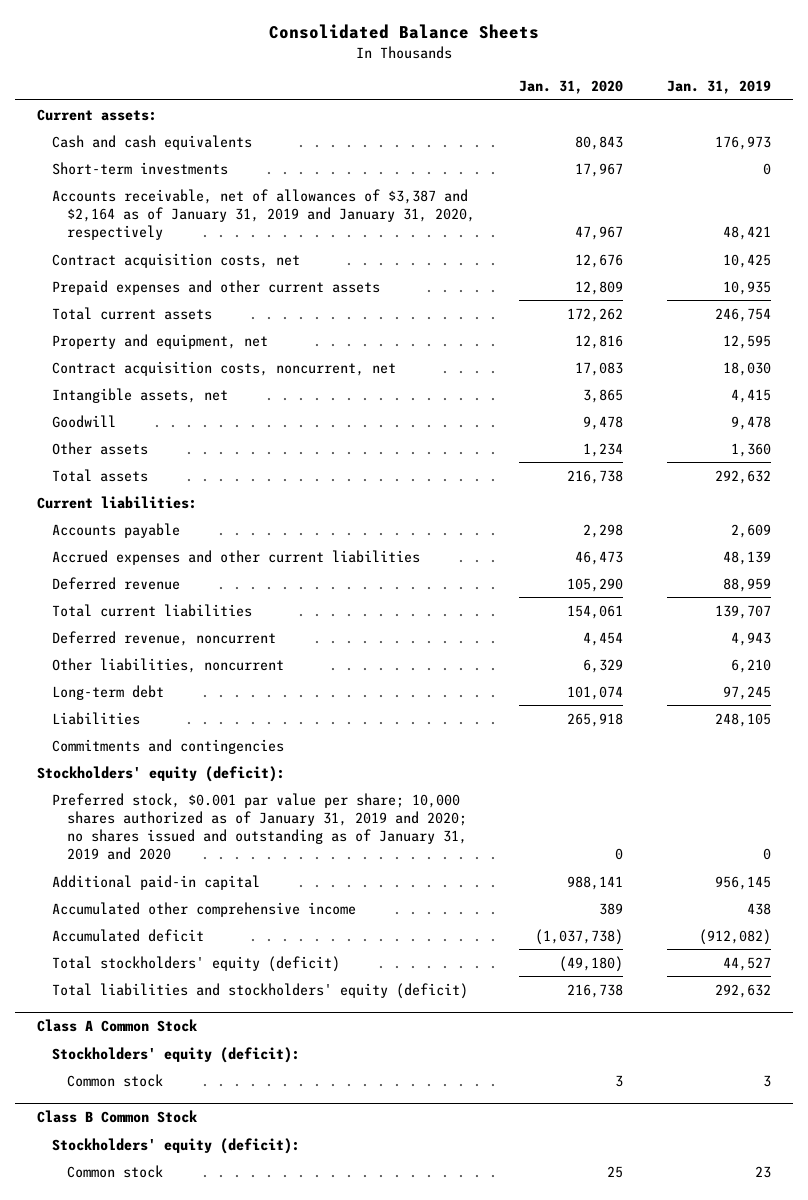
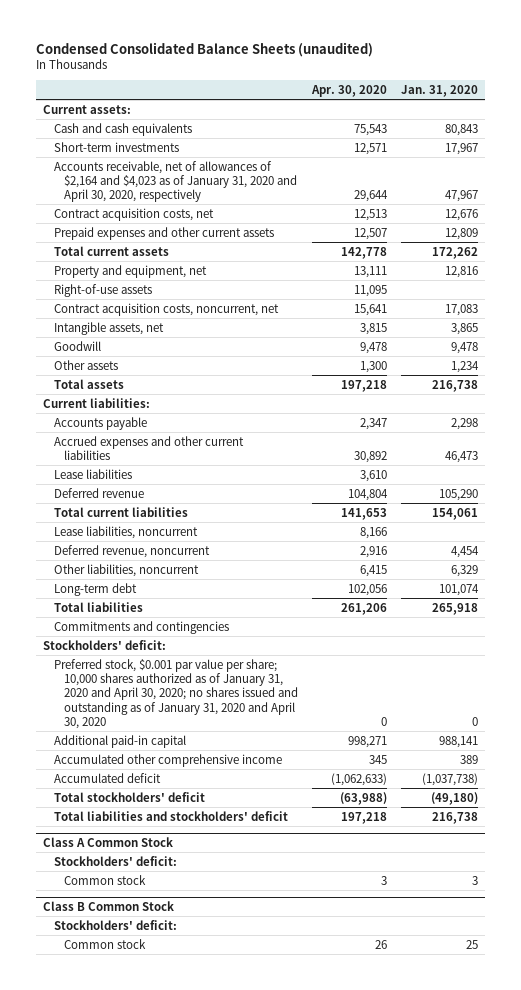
[268,23,539,39] Consolidated Balance Sheets -> [35,41,373,57] Condensed Consolidated Balance Sheets (unaudited)
[666,80,771,95] Jan. 31, 2019 -> none
none -> [311,84,388,97] Apr. 30, 2020
[52,188,476,241] Accounts receivable, net of allowances of $3,387 and $2,164 as of January 31, 2019 and January 31, 2020, respectively -> [53,160,298,203] Accounts receivable, net of allowances of $2,164 and $4,023 as of January 31, 2020 and April 30, 2020, respectively
none -> [53,283,152,297] Right-of-use assets
none -> [53,468,132,479] Lease liabilities
none -> [53,525,198,539] Lease liabilities, noncurrent
[52,711,141,725] Liabilities -> [53,601,143,612] Total liabilities
[36,765,285,782] Stockholders' equity (deficit): -> [42,639,166,650] Stockholders' deficit:
[52,792,468,861] Preferred stock, $0.001 par value per share; 10,000 shares authorized as of January 31, 2019 and 2020; no shares issued and outstanding as of January 31, 2019 and 2020 -> [53,658,299,729] Preferred stock, $0.001 par value per share; 10,000 shares authorized as of January 31, 2020 and April 30, 2020; no shares issued and outstanding as of January 31, 2020 and April 30, 2020
[52,955,341,972] Total stockholders' equity (deficit) -> [53,791,205,802] Total stockholders' deficit
[52,982,469,999] Total liabilities and stockholders' equity (deficit) -> [53,810,288,821] Total liabilities and stockholders' deficit
[52,1046,301,1063] Stockholders' equity (deficit): -> [53,855,177,866] Stockholders' deficit:
[52,1137,301,1154] Stockholders' equity (deficit): -> [53,919,177,930] Stockholders' deficit:

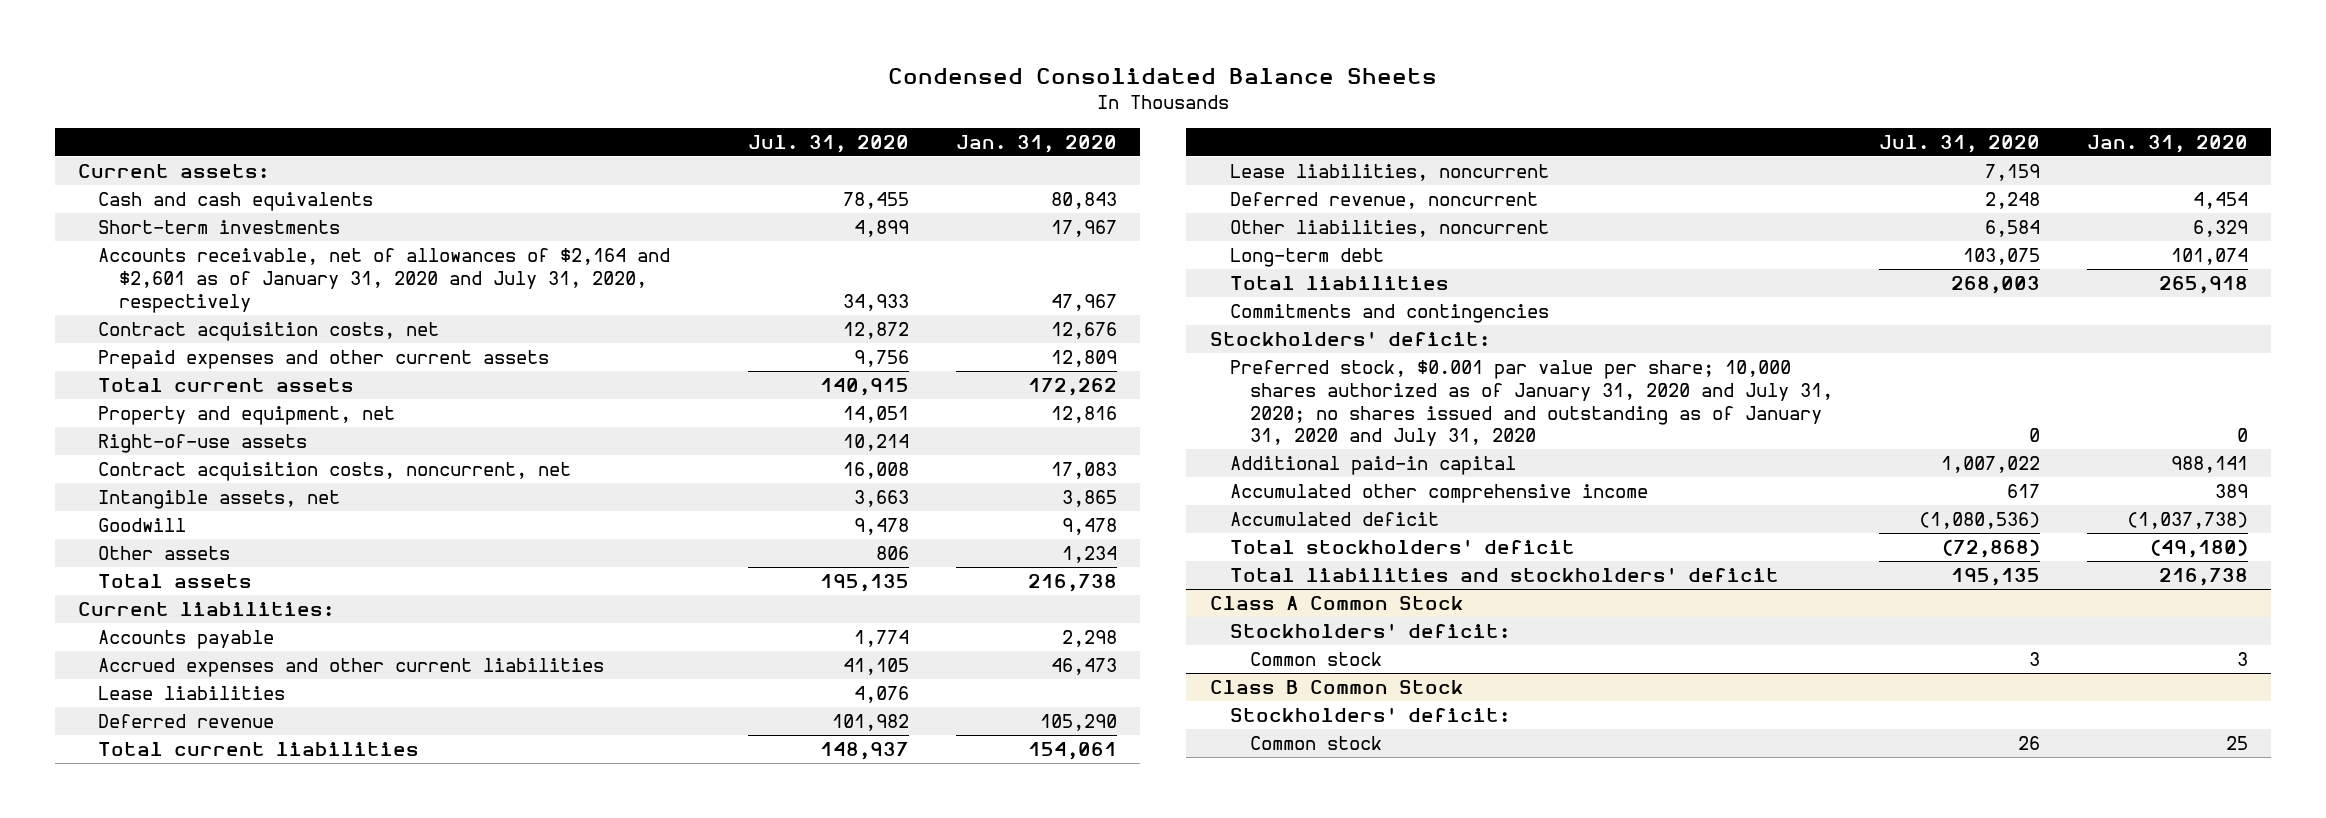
[35,41,373,57] Condensed Consolidated Balance Sheets (unaudited) -> [888,67,1438,84] Condensed Consolidated Balance Sheets
[311,84,388,97] Apr. 30, 2020 -> none
none -> [748,134,910,153] Jul. 31, 2020
[53,160,298,203] Accounts receivable, net of allowances of $2,164 and $4,023 as of January 31, 2020 and April 30, 2020, respectively -> [98,248,671,313] Accounts receivable, net of allowances of $2,164 and $2,601 as of January 31, 2020 and July 31, 2020, respectively
[53,658,299,729] Preferred stock, $0.001 par value per share; 10,000 shares authorized as of January 31, 2020 and April 30, 2020; no shares issued and outstanding as of January 31, 2020 and April 30, 2020 -> [1229,360,1833,447] Preferred stock, $0.001 par value per share; 10,000 shares authorized as of January 31, 2020 and July 31, 2020; no shares issued and outstanding as of January 31, 2020 and July 31, 2020

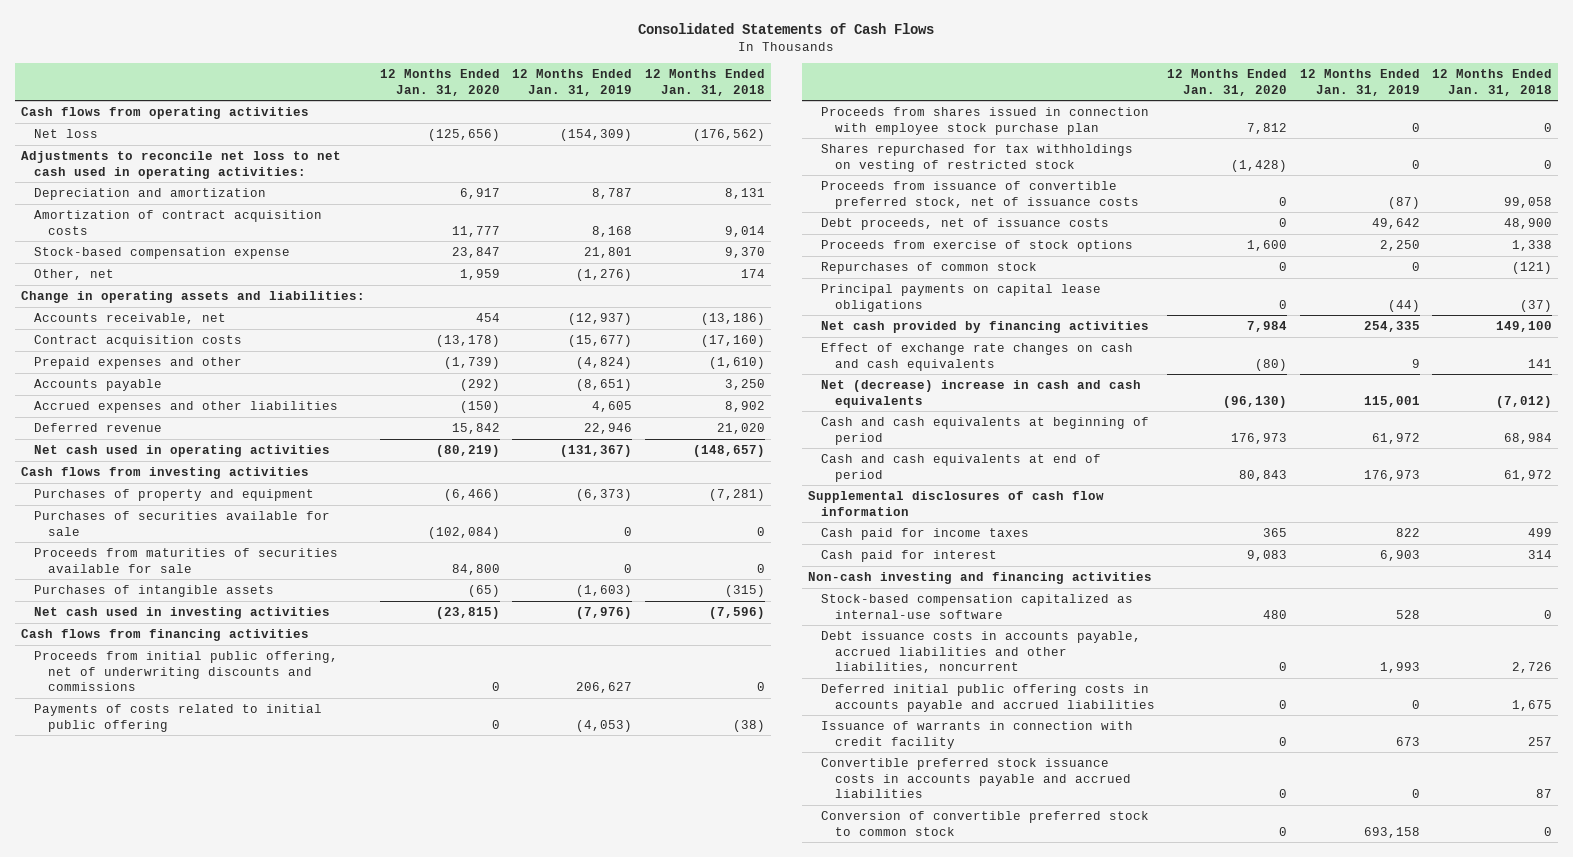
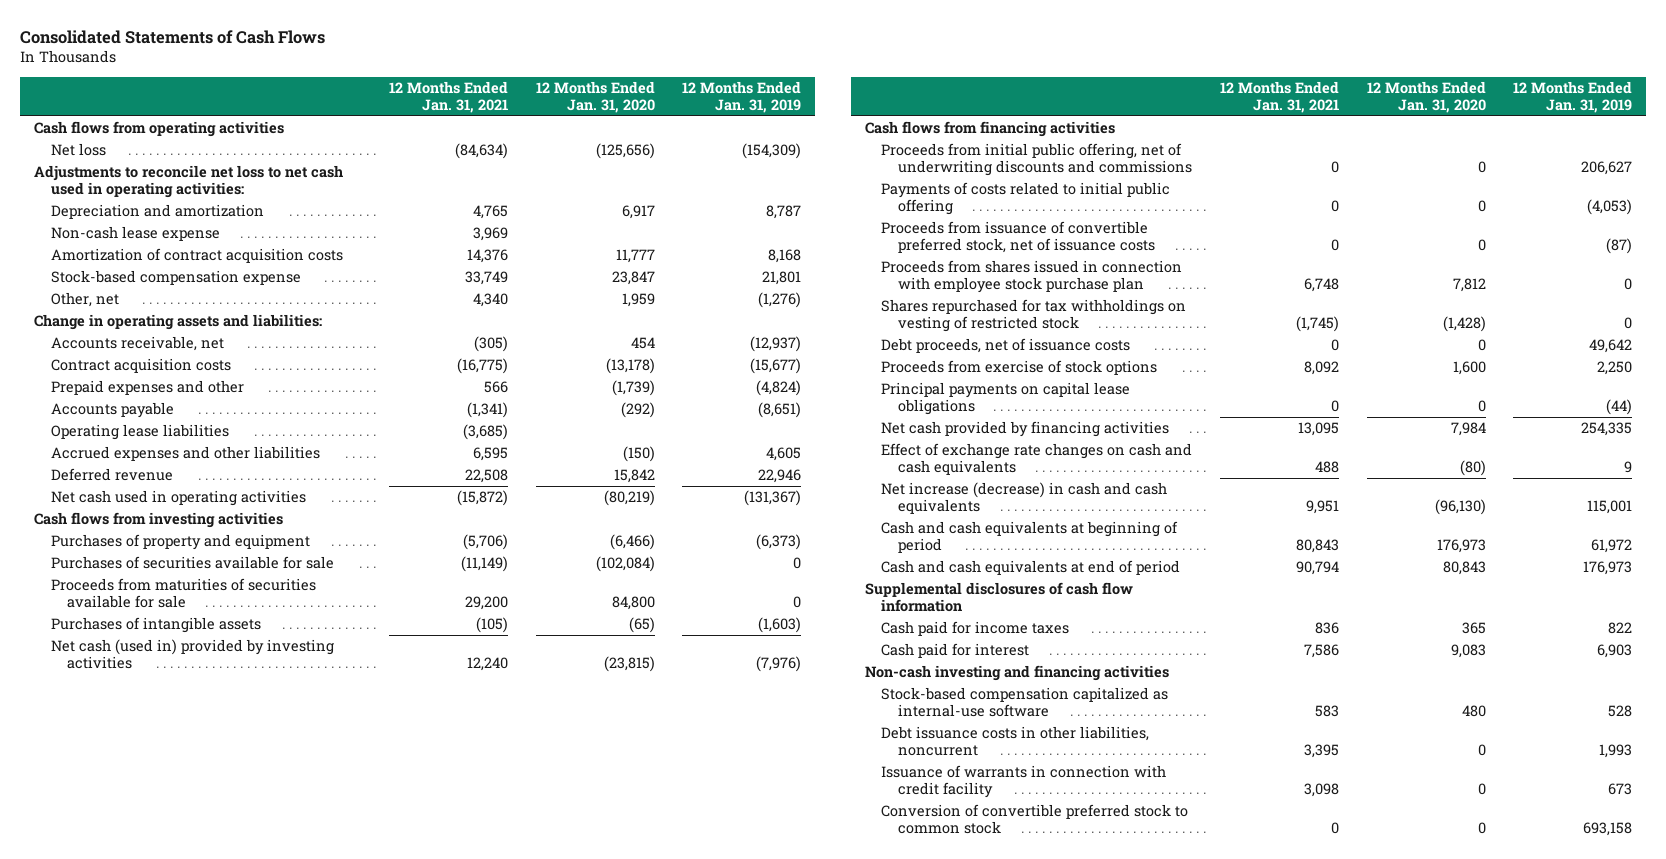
[644,68,765,96] 12 Months Ended Jan. 31, 2018 -> none
none -> [389,81,509,113] 12 Months Ended Jan. 31, 2021
none -> [50,226,220,242] Non-cash lease expense
none -> [50,424,229,441] Operating lease liabilities
[34,606,331,619] Net cash used in investing activities -> [50,639,334,669] Net cash (used in) provided by investing activities
[821,180,1139,209] Proceeds from issuance of convertible preferred stock, net of issuance costs -> [881,221,1156,253] Proceeds from issuance of convertible preferred stock, net of issuance costs
[821,261,1038,274] Repurchases of common stock -> none
[821,379,1142,408] Net (decrease) increase in cash and cash equivalents -> [881,482,1168,514] Net increase (decrease) in cash and cash equivalents
[821,683,1155,712] Deferred initial public offering costs in accounts payable and accrued liabilities -> none
[821,630,1142,674] Debt issuance costs in accounts payable, accrued liabilities and other liabilities, noncurrent -> [881,726,1150,756] Debt issuance costs in other liabilities, noncurrent
[821,757,1131,799] Convertible preferred stock issuance costs in accounts payable and accrued liabilities -> none

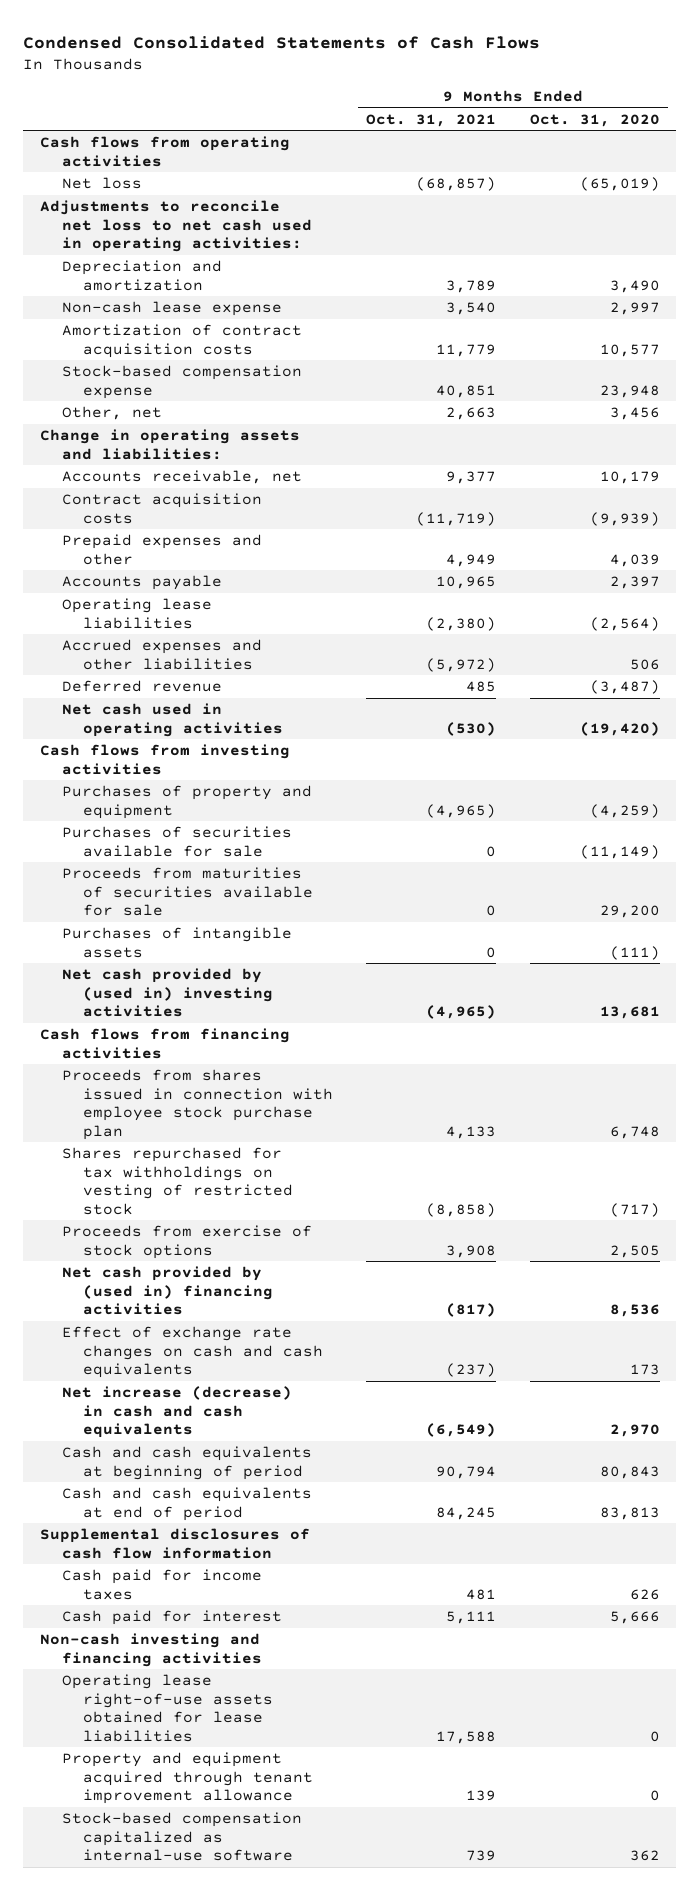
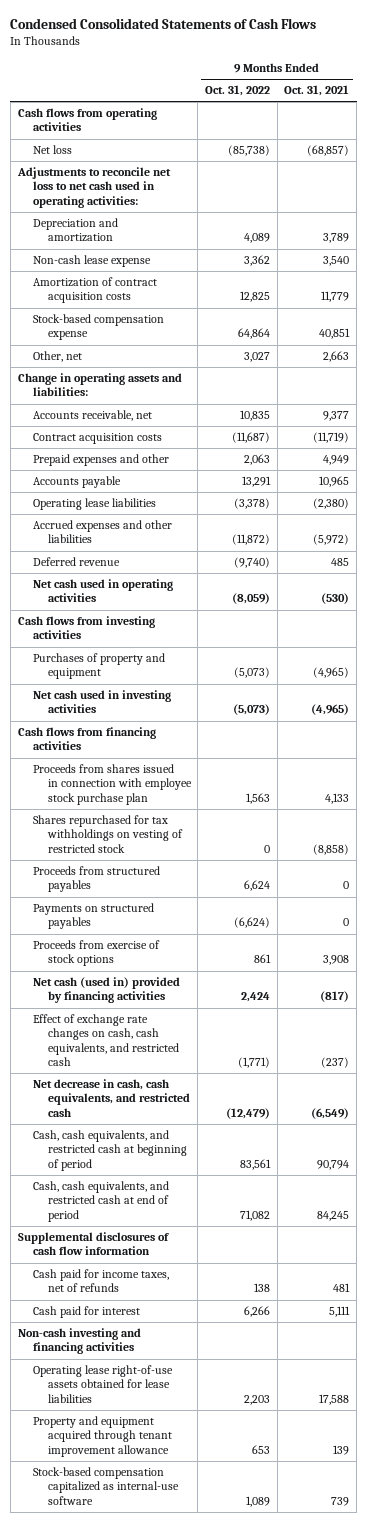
[529,113,660,127] Oct. 31, 2020 -> none
none -> [205,85,271,97] Oct. 31, 2022
[61,825,292,857] Purchases of securities available for sale -> none
[61,866,314,917] Proceeds from maturities of securities available for sale -> none
[61,926,292,958] Purchases of intangible assets -> none
[61,967,274,1018] Net cash provided by (used in) investing activities -> [32,690,171,714] Net cash used in investing activities
none -> [32,866,160,893] Proceeds from structured payables
none -> [32,903,154,930] Payments on structured payables
[61,1265,274,1316] Net cash provided by (used in) financing activities -> [32,977,180,1004] Net cash (used in) provided by financing activities
[61,1325,324,1379] Effect of exchange rate changes on cash and cash equivalents -> [32,1014,179,1066] Effect of exchange rate changes on cash, cash equivalents, and restricted cash
[61,1385,292,1439] Net increase (decrease) in cash and cash equivalents -> [32,1079,190,1117] Net decrease in cash, cash equivalents, and restricted cash
[61,1445,312,1480] Cash and cash equivalents at beginning of period -> [32,1130,187,1171] Cash, cash equivalents, and restricted cash at beginning of period
[61,1486,312,1521] Cash and cash equivalents at end of period -> [32,1181,169,1222] Cash, cash equivalents, and restricted cash at end of period
[61,1568,262,1600] Cash paid for income taxes -> [32,1269,169,1293] Cash paid for income taxes, net of refunds

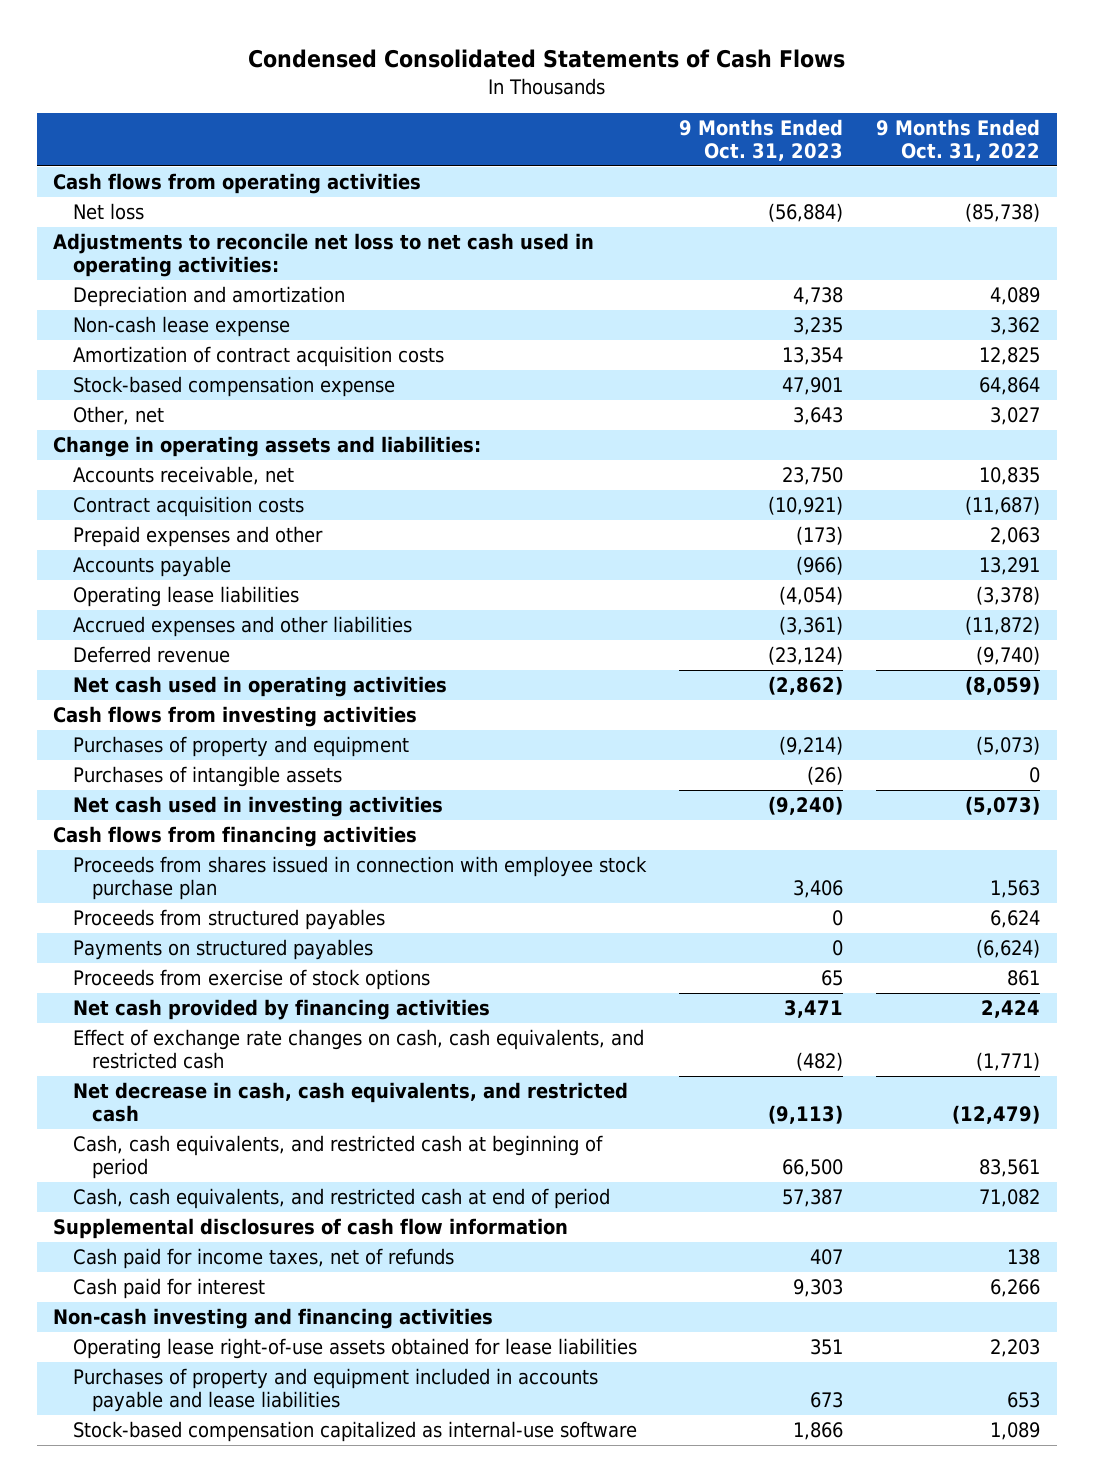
[284,85,350,97] Oct. 31, 2021 -> none
none -> [679,119,844,162] 9 Months Ended Oct. 31, 2023
none -> [72,765,342,787] Purchases of intangible assets
[32,815,183,853] Shares repurchased for tax withholdings on vesting of restricted stock -> none
[32,977,180,1004] Net cash (used in) provided by financing activities -> [72,998,490,1020] Net cash provided by financing activities
[32,1416,172,1457] Property and equipment acquired through tenant improvement allowance -> [72,1367,598,1413] Purchases of property and equipment included in accounts payable and lease liabilities

